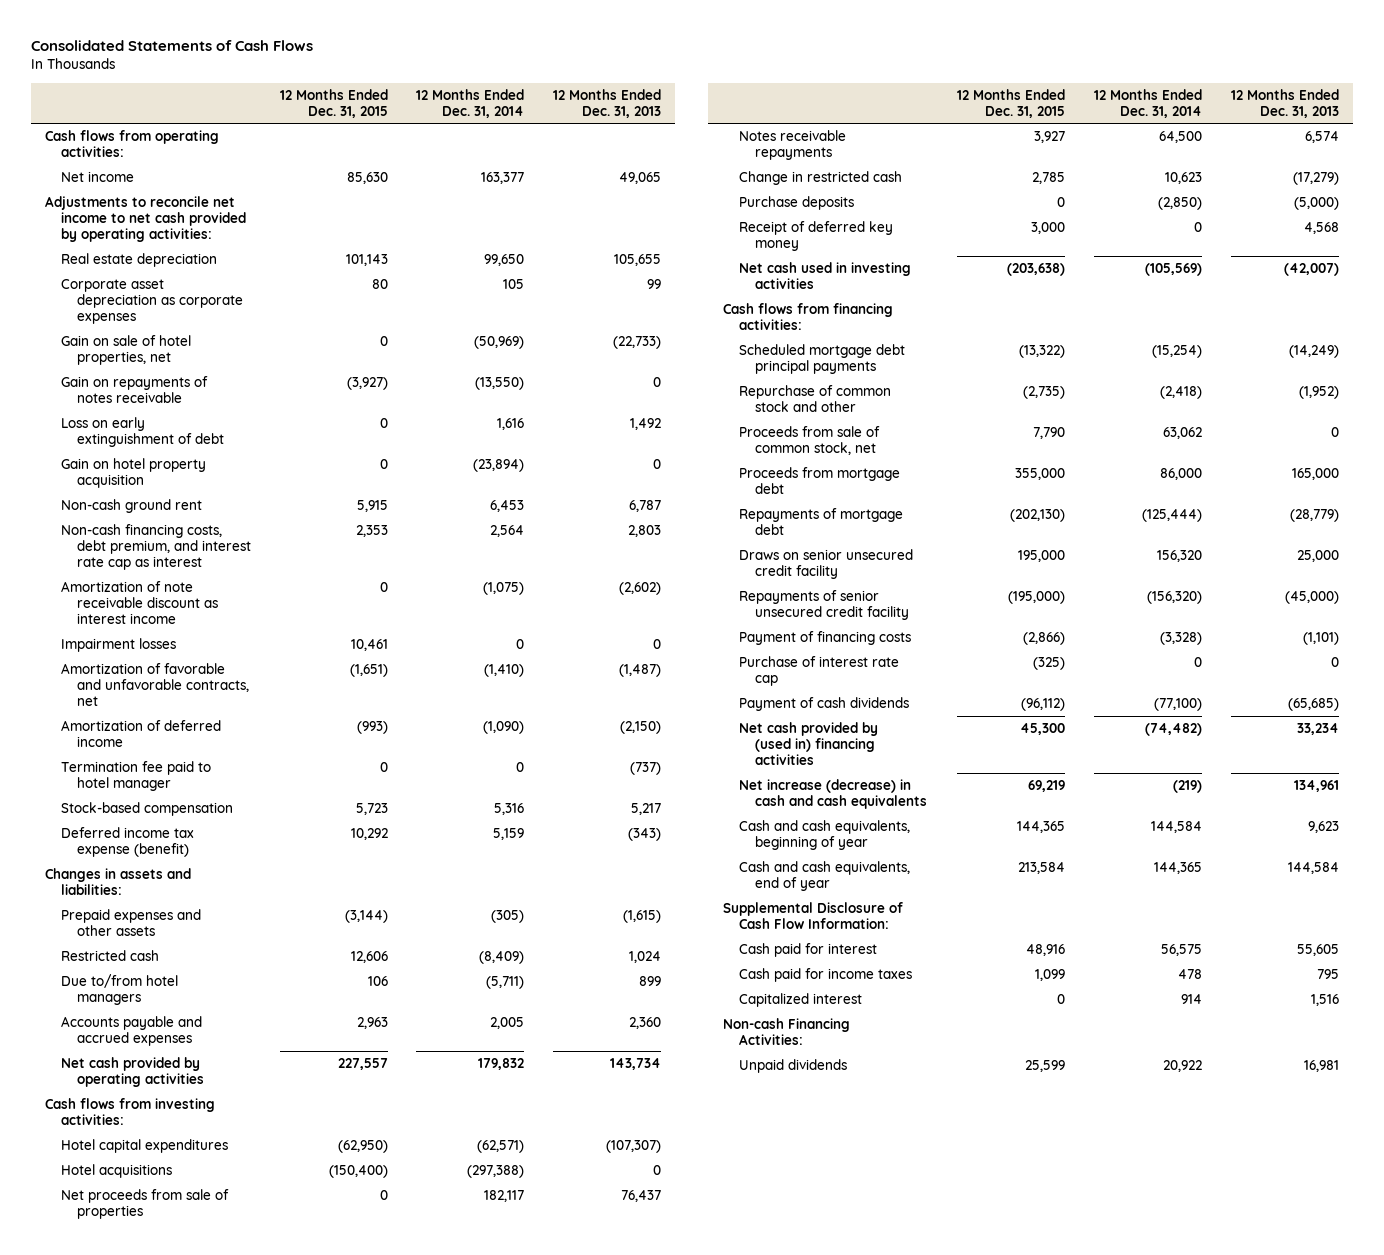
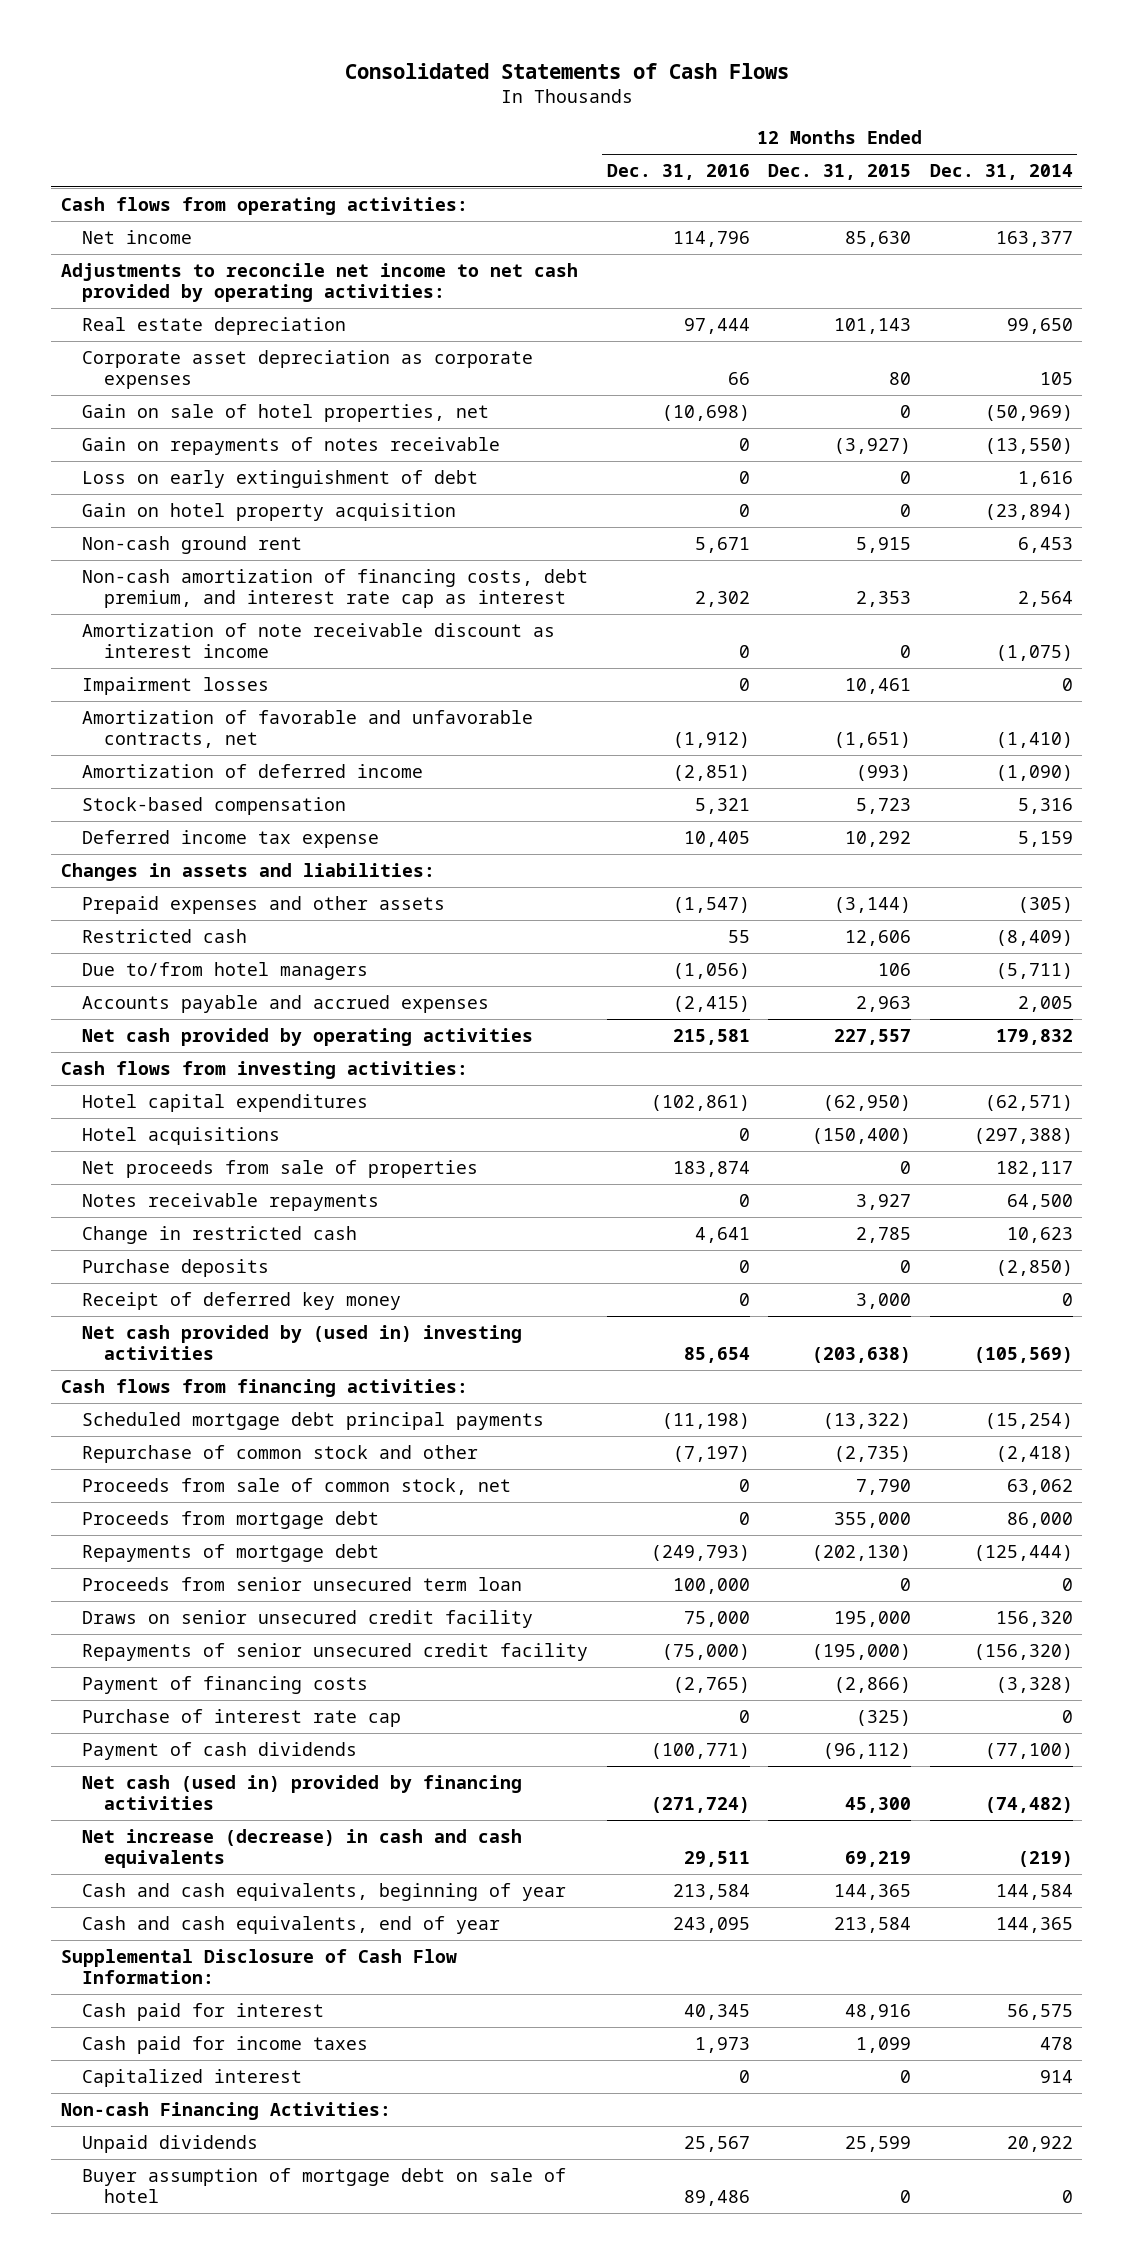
[553,88,662,118] 12 Months Ended Dec. 31, 2013 -> none
none -> [606,163,750,180] Dec. 31, 2016
[61,524,251,571] Non-cash financing costs, debt premium, and interest rate cap as interest -> [82,568,589,608] Non-cash amortization of financing costs, debt premium, and interest rate cap as interest
[61,761,212,792] Termination fee paid to hotel manager -> none
[61,827,195,858] Deferred income tax expense (benefit) -> [82,829,380,848] Deferred income tax expense
[738,262,911,290] Net cash used in investing activities -> [82,1324,523,1360] Net cash provided by (used in) investing activities
none -> [82,1576,523,1591] Proceeds from senior unsecured term loan
[738,722,878,766] Net cash provided by (used in) financing activities -> [82,1774,523,1810] Net cash (used in) provided by financing activities
none -> [82,2167,567,2203] Buyer assumption of mortgage debt on sale of hotel

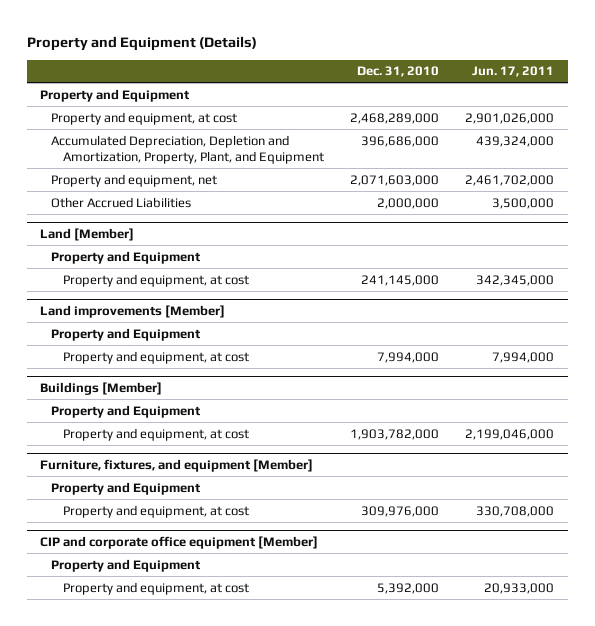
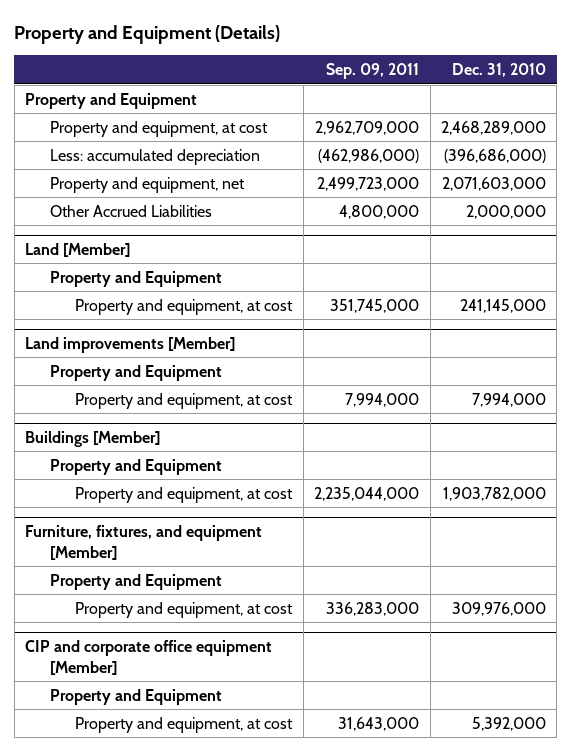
[472,66,555,78] Jun. 17, 2011 -> none
none -> [326,63,420,80] Sep. 09, 2011
[51,134,324,164] Accumulated Depreciation, Depletion and Amortization, Property, Plant, and Equipment -> [50,148,261,165] Less: accumulated depreciation
[361,135,440,147] 396,686,000 -> [443,148,546,163] (396,686,000)

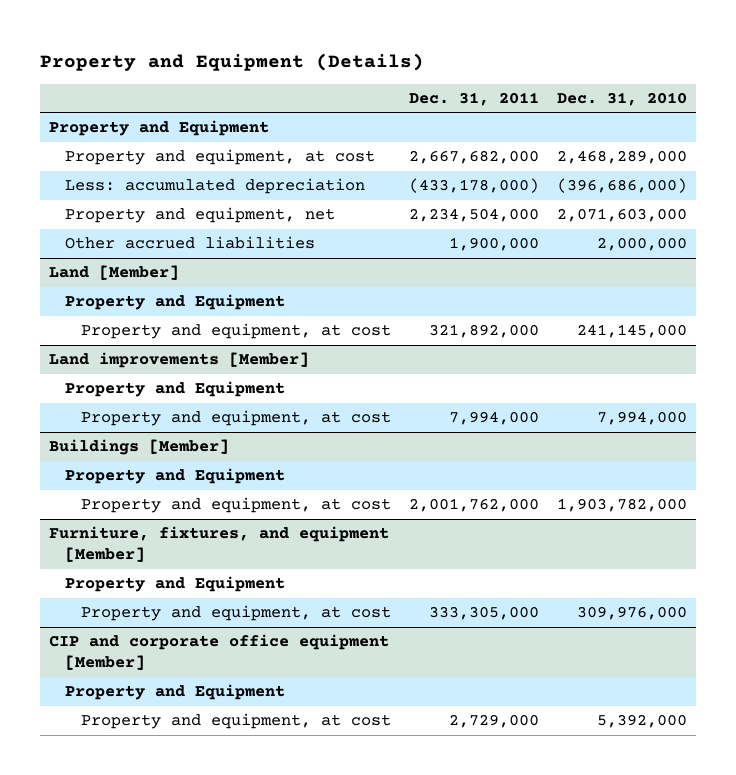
[326,63,420,80] Sep. 09, 2011 -> none
none -> [409,91,540,106] Dec. 31, 2011
[50,204,213,217] Other Accrued Liabilities -> [65,236,316,250] Other accrued liabilities

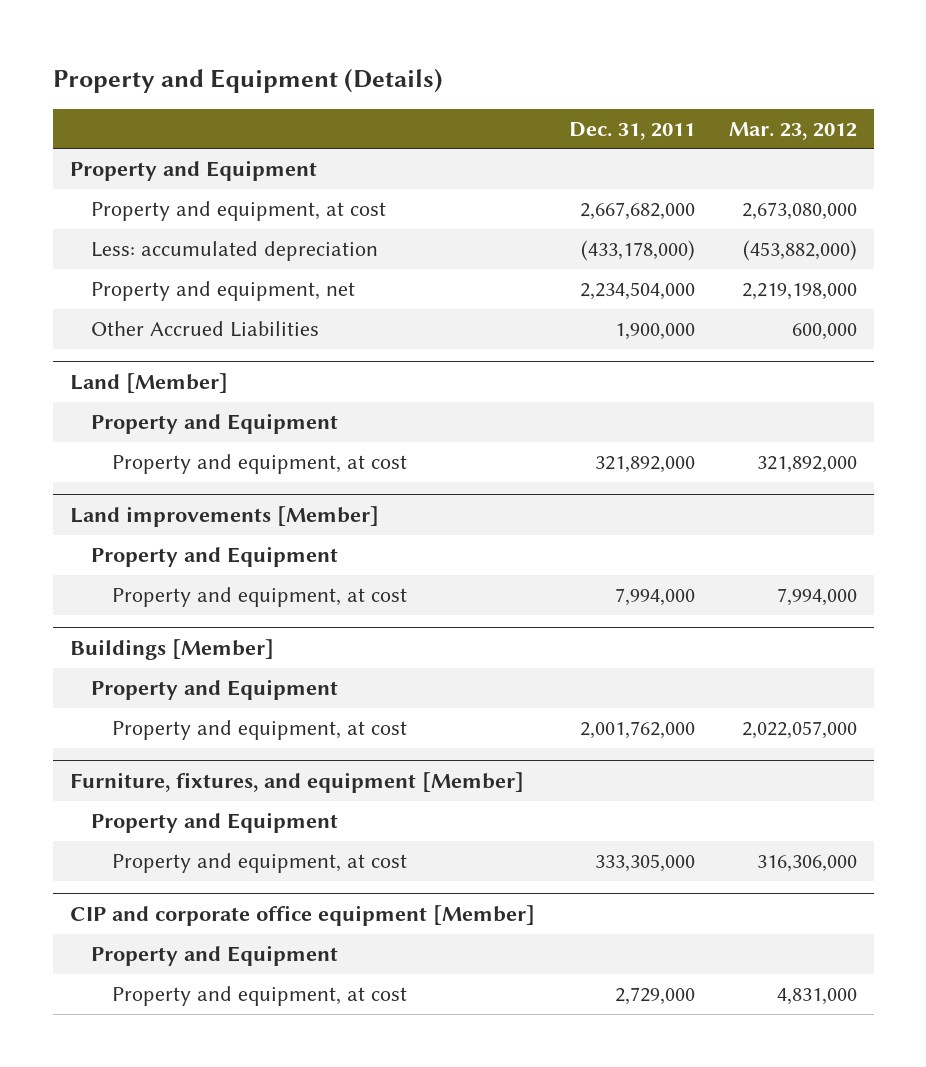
[557,91,688,106] Dec. 31, 2010 -> none
none -> [728,121,857,140] Mar. 23, 2012
[65,236,316,250] Other accrued liabilities -> [90,321,319,338] Other Accrued Liabilities

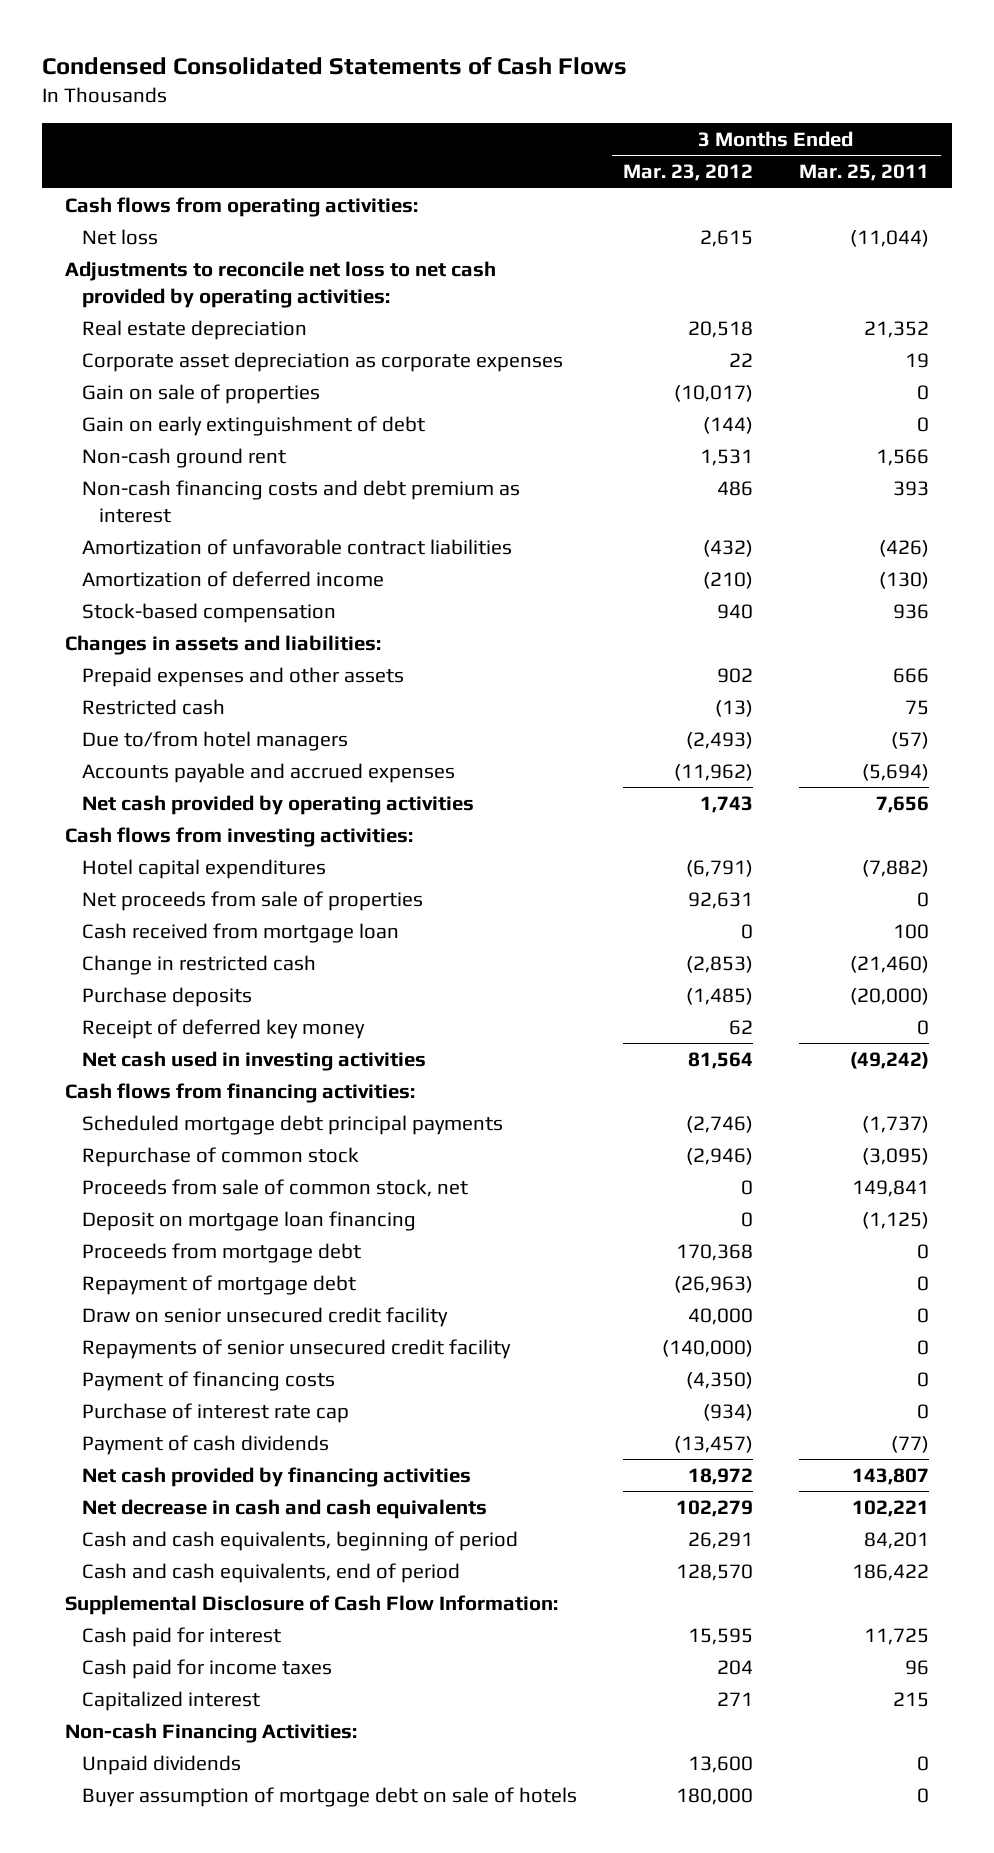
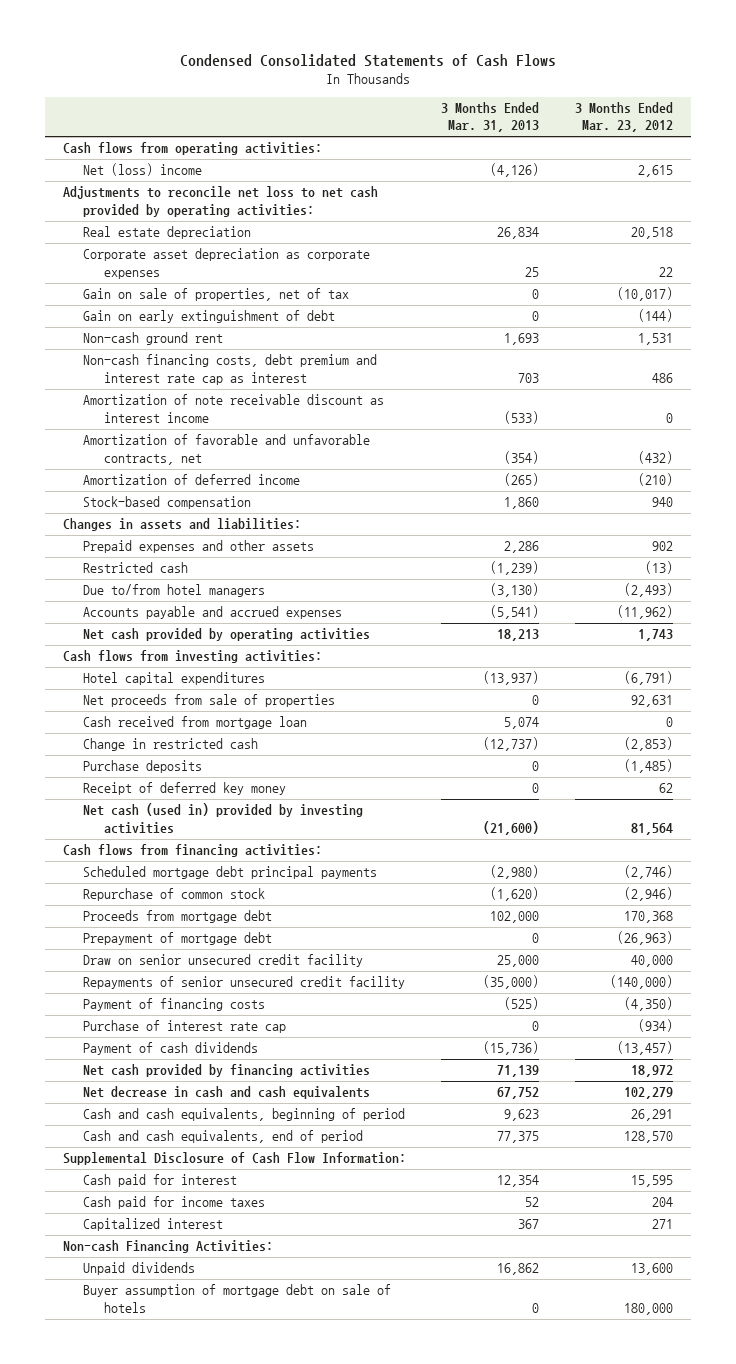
[799,164,930,182] Mar. 25, 2011 -> none
none -> [441,102,540,133] 3 Months Ended Mar. 31, 2013
[82,228,159,245] Net loss -> [83,163,203,177] Net (loss) income
[82,383,321,404] Gain on sale of properties -> [83,288,350,302] Gain on sale of properties, net of tax
[82,479,521,523] Non-cash financing costs and debt premium as interest -> [83,354,378,385] Non-cash financing costs, debt premium and interest rate cap as interest
none -> [83,394,385,423] Amortization of note receivable discount as interest income
[82,538,513,555] Amortization of unfavorable contract liabilities -> [83,434,371,465] Amortization of favorable and unfavorable contracts, net
[82,1050,427,1071] Net cash used in investing activities -> [83,803,364,834] Net cash (used in) provided by investing activities
[82,1178,469,1197] Proceeds from sale of common stock, net -> none
[82,1210,417,1231] Deposit on mortgage loan financing -> none
[82,1274,357,1295] Repayment of mortgage debt -> [83,932,273,946] Prepayment of mortgage debt

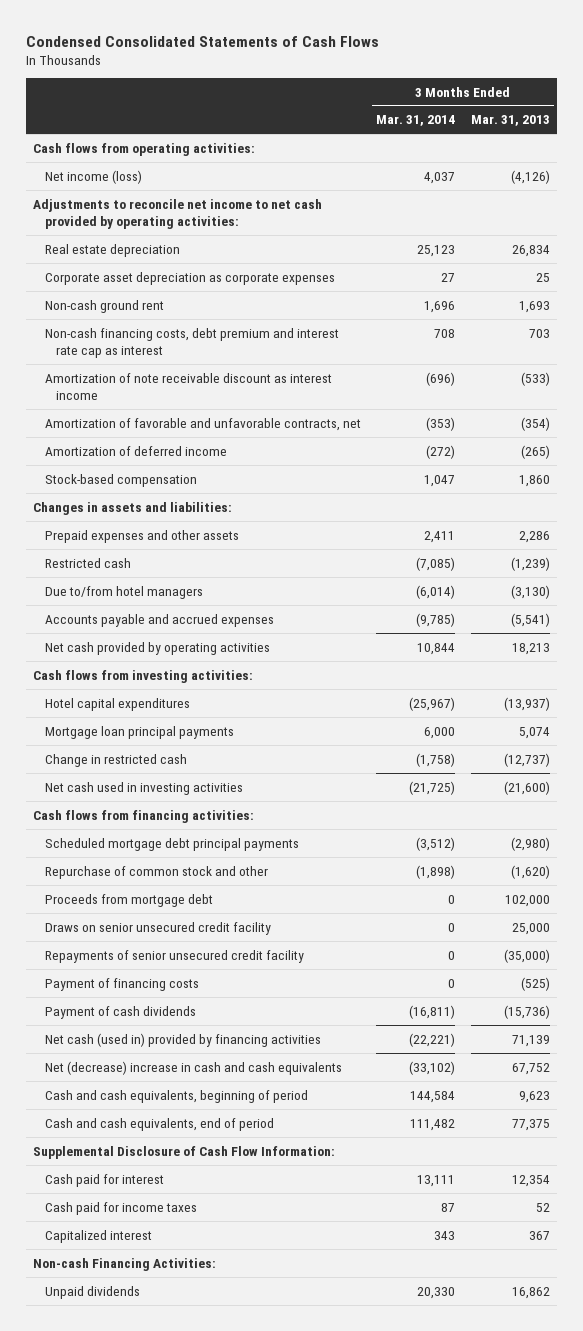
[575,102,674,133] 3 Months Ended Mar. 23, 2012 -> none
none -> [376,115,456,127] Mar. 31, 2014
[83,163,203,177] Net (loss) income -> [44,169,142,184] Net income (loss)
[62,186,378,217] Adjustments to reconcile net loss to net cash provided by operating activities: -> [33,198,323,229] Adjustments to reconcile net income to net cash provided by operating activities:
[83,288,350,302] Gain on sale of properties, net of tax -> none
[83,310,336,324] Gain on early extinguishment of debt -> none
[83,694,336,708] Net proceeds from sale of properties -> none
[83,716,308,730] Cash received from mortgage loan -> [44,725,234,739] Mortgage loan principal payments
[83,760,203,774] Purchase deposits -> none
[83,782,287,796] Receipt of deferred key money -> none
[83,803,364,834] Net cash (used in) provided by investing activities -> [44,781,243,795] Net cash used in investing activities
[83,888,266,902] Repurchase of common stock -> [44,865,268,879] Repurchase of common stock and other
[83,932,273,946] Prepayment of mortgage debt -> none
[83,954,364,968] Draw on senior unsecured credit facility -> [44,921,271,935] Draws on senior unsecured credit facility
[83,1020,287,1034] Purchase of interest rate cap -> none
[83,1064,371,1078] Net cash provided by financing activities -> [44,1032,321,1047] Net cash (used in) provided by financing activities
[83,1086,371,1100] Net decrease in cash and cash equivalents -> [44,1060,342,1075] Net (decrease) increase in cash and cash equivalents
[83,1284,392,1313] Buyer assumption of mortgage debt on sale of hotels -> none

